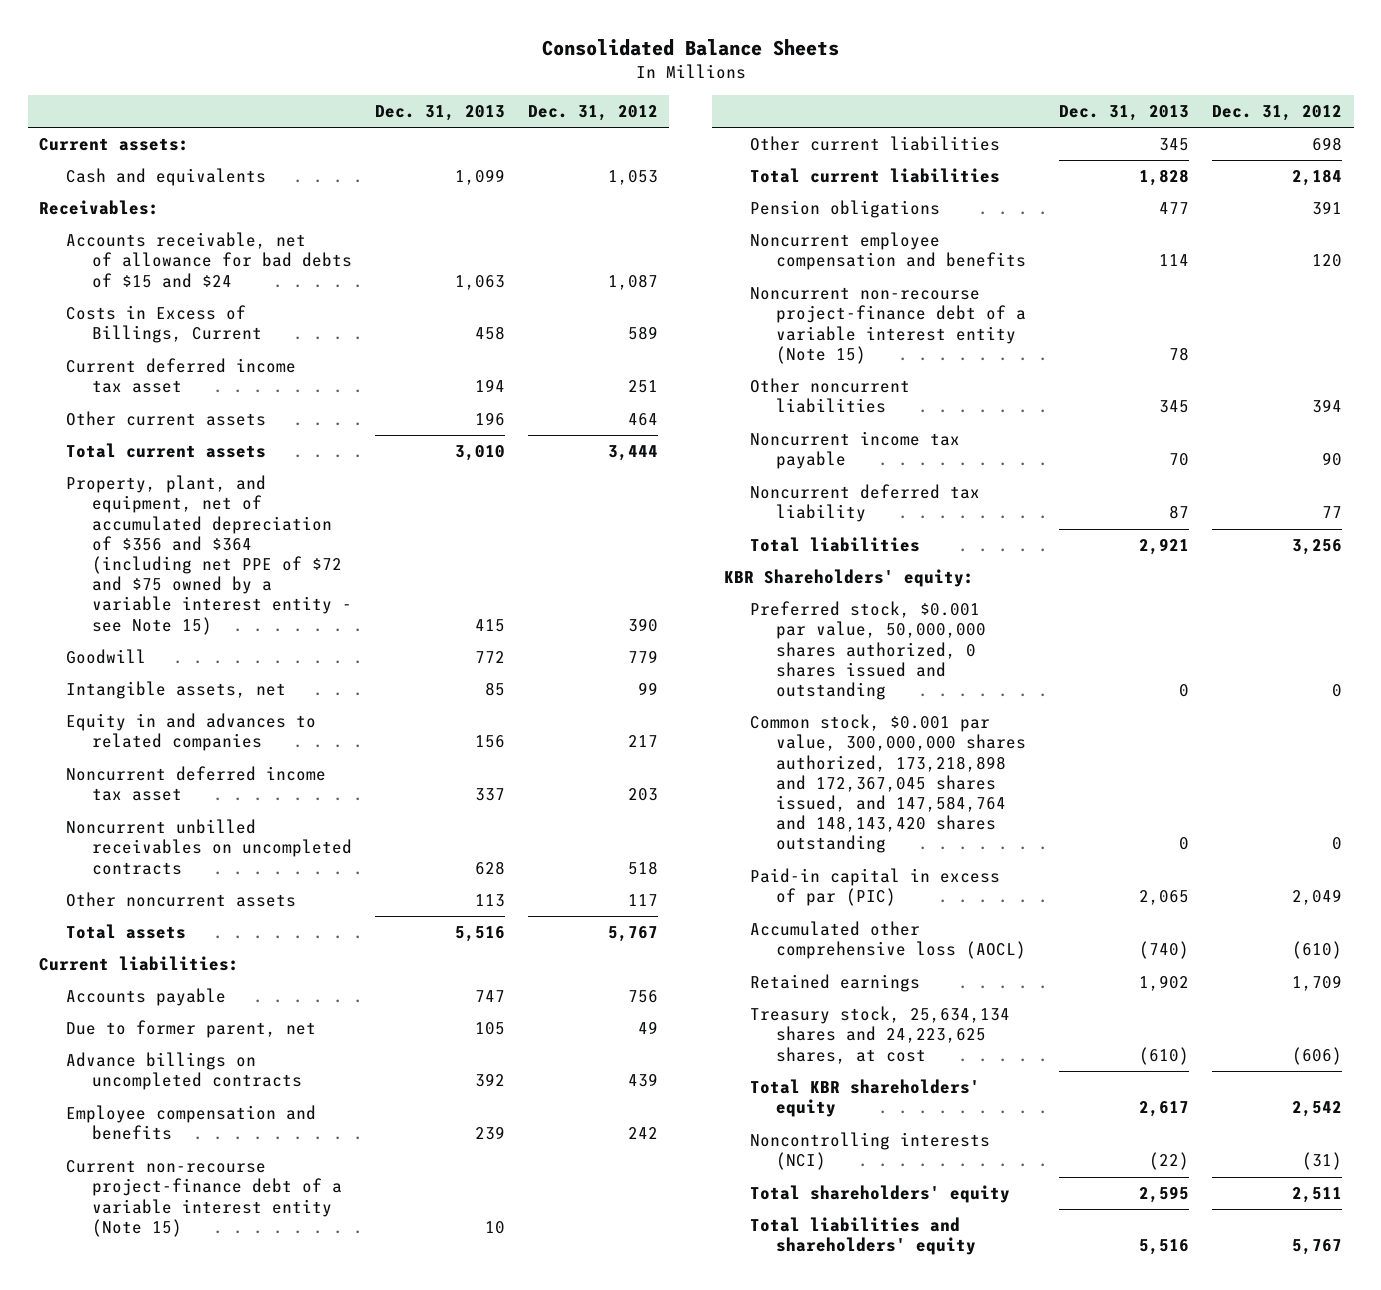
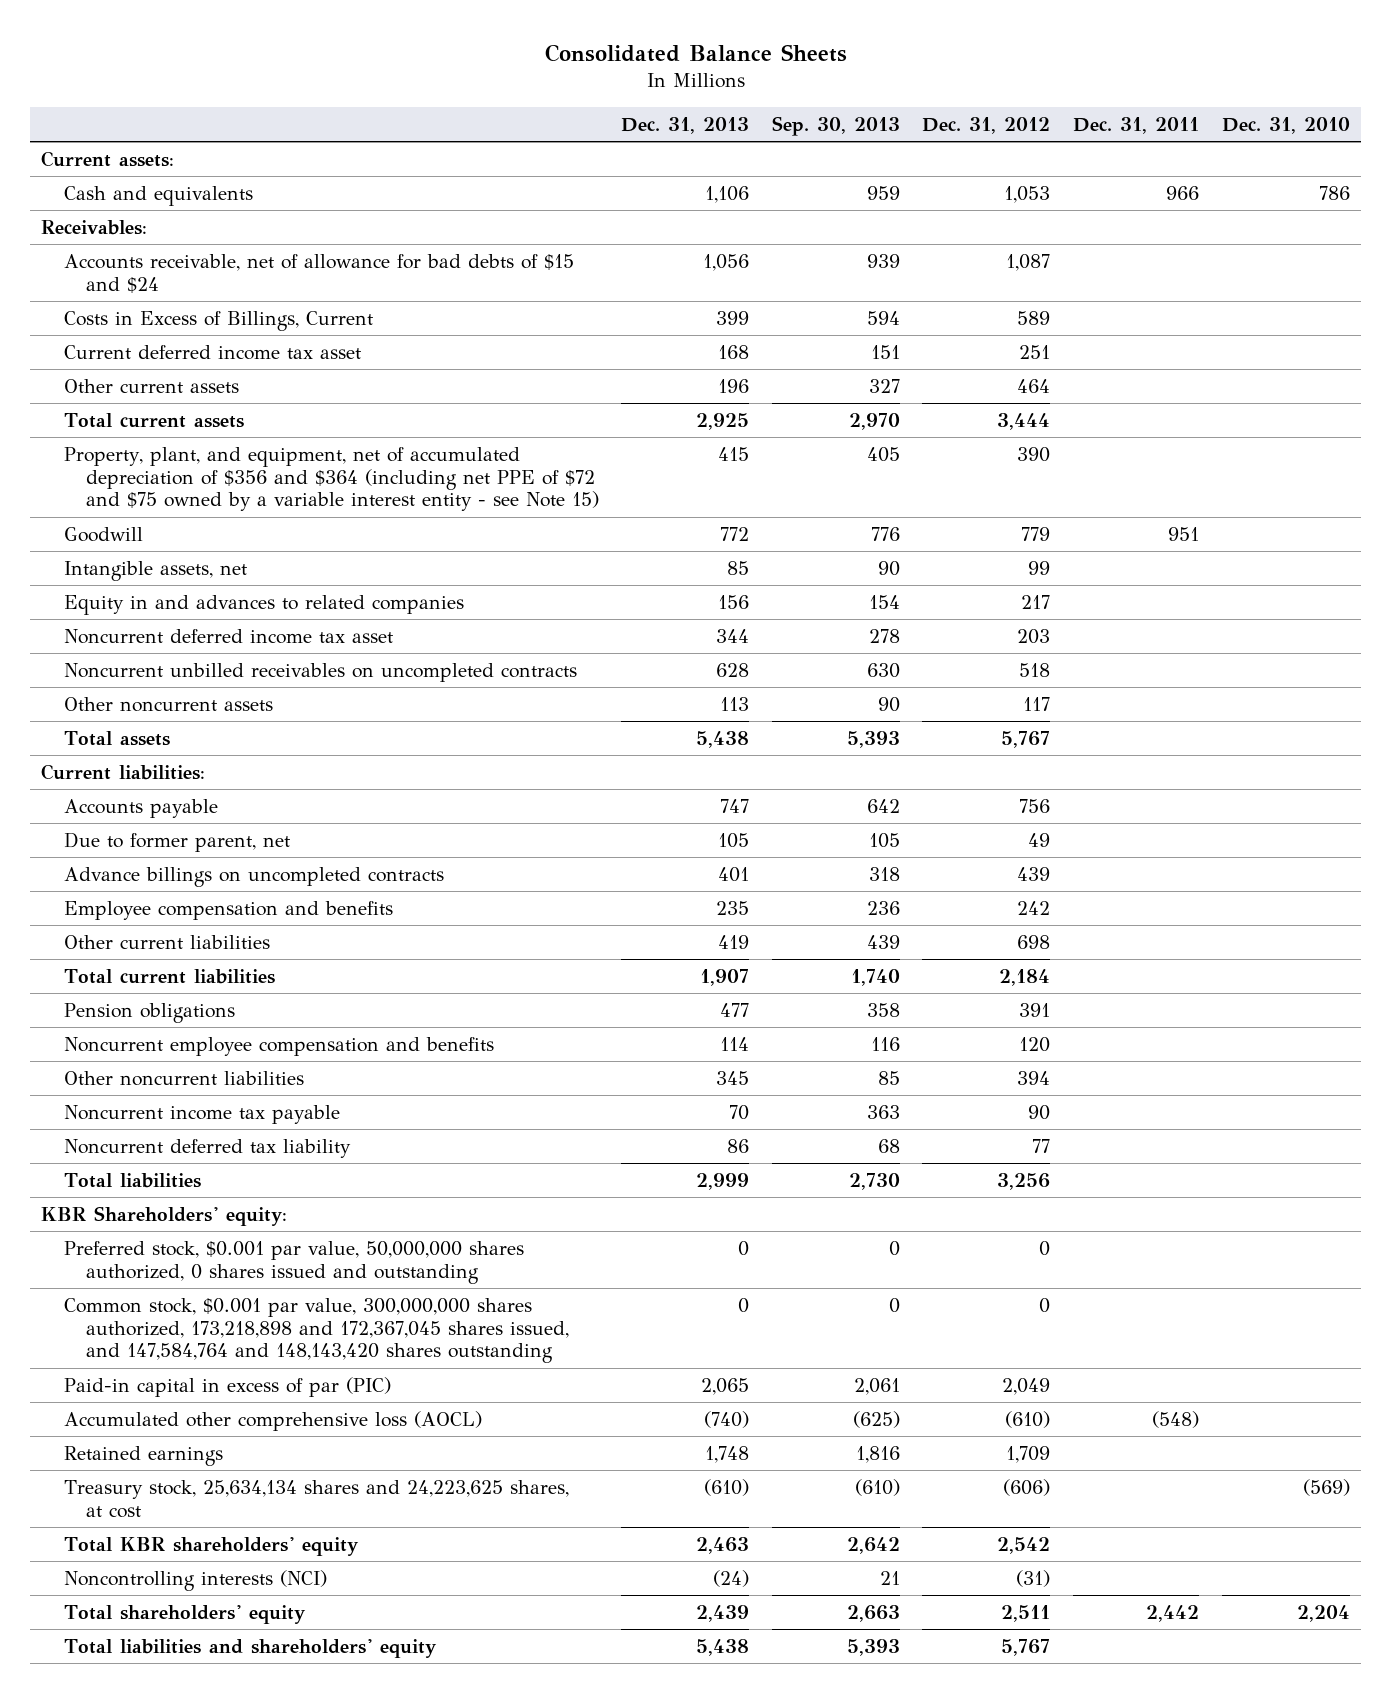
none -> [771,115,900,136] Sep. 30, 2013
none -> [1073,116,1200,134] Dec. 31, 2011
none -> [1221,116,1350,134] Dec. 31, 2010
[454,169,505,186] 1,099 -> [705,185,750,203] 1,106
[454,274,505,290] 1,063 -> [703,253,750,271] 1,056
[474,326,505,341] 458 -> [716,310,750,325] 399
[474,379,505,393] 194 -> [718,344,750,359] 168
[454,445,505,462] 3,010 -> [696,412,750,430] 2,925
[474,788,505,802] 337 -> [716,628,750,643] 344
[454,926,505,943] 5,516 -> [696,730,750,748] 5,438
[65,1160,342,1237] Current non-recourse project-finance debt of a variable interest entity (Note 15) -> none
[474,1073,505,1088] 392 -> [718,866,750,882] 401
[474,1126,505,1141] 239 -> [716,900,750,915] 235
[1159,138,1190,152] 345 -> [718,934,750,949] 419
[1139,169,1190,187] 1,828 -> [700,968,750,986] 1,907
[749,287,1027,364] Noncurrent non-recourse project-finance debt of a variable interest entity (Note 15) -> none
[1169,505,1190,520] 87 -> [727,1138,750,1153] 86
[1139,538,1190,556] 2,921 -> [696,1172,750,1190] 2,999
[1139,975,1190,992] 1,902 -> [705,1445,750,1463] 1,748
[1139,1101,1190,1118] 2,617 -> [696,1536,750,1554] 2,463
[1149,1152,1190,1171] (22) -> [713,1569,750,1587] (24)
[1139,1186,1190,1204] 2,595 -> [696,1604,750,1622] 2,439
[1139,1239,1190,1256] 5,516 -> [696,1638,750,1656] 5,438

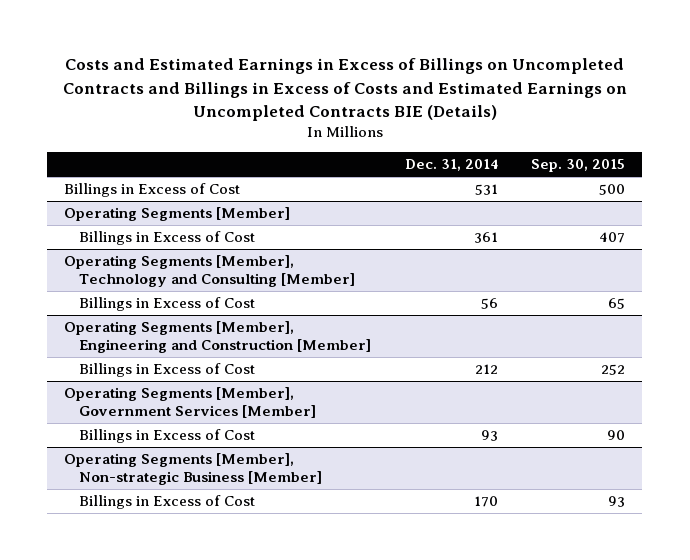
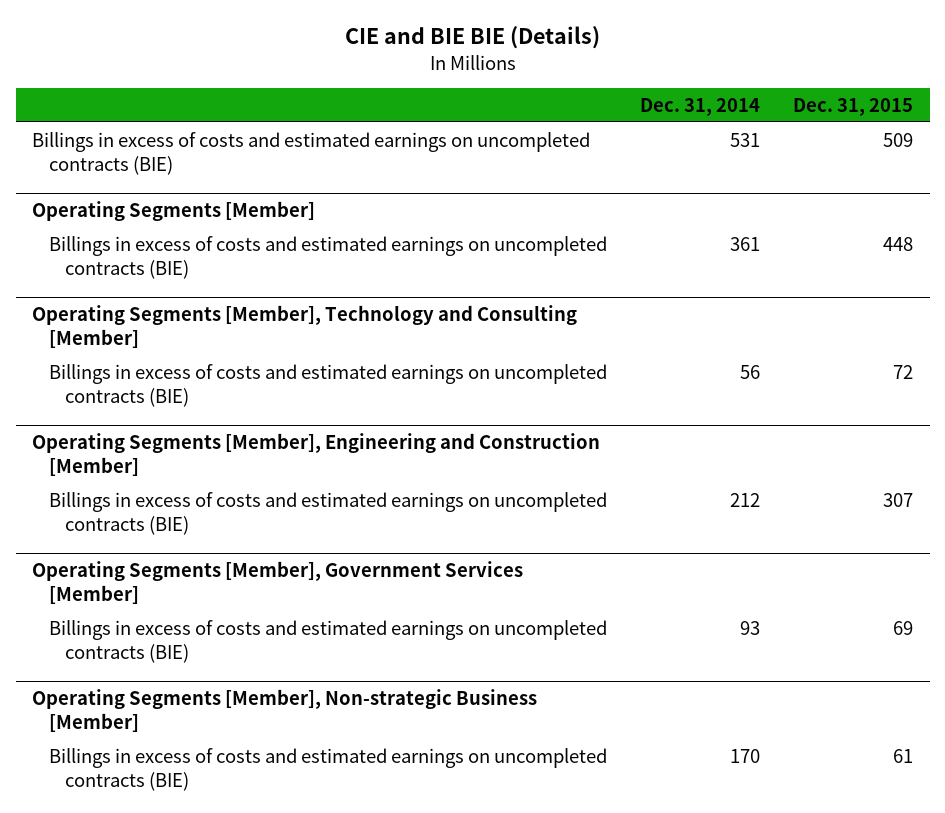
[62,58,627,121] Costs and Estimated Earnings in Excess of Billings on Uncompleted Contracts and Billings in Excess of Costs and Estimated Earnings on Uncompleted Contracts BIE (Details) -> [344,26,600,50] CIE and BIE BIE (Details)
[531,158,626,172] Sep. 30, 2015 -> none
none -> [793,97,914,116] Dec. 31, 2015
[64,183,241,198] Billings in Excess of Cost -> [32,131,591,175] Billings in excess of costs and estimated earnings on uncompleted contracts (BIE)
[78,231,255,246] Billings in Excess of Cost -> [48,235,607,279] Billings in excess of costs and estimated earnings on uncompleted contracts (BIE)
[78,297,255,312] Billings in Excess of Cost -> [48,363,607,407] Billings in excess of costs and estimated earnings on uncompleted contracts (BIE)
[78,363,255,378] Billings in Excess of Cost -> [48,491,607,535] Billings in excess of costs and estimated earnings on uncompleted contracts (BIE)
[78,429,255,444] Billings in Excess of Cost -> [48,619,607,663] Billings in excess of costs and estimated earnings on uncompleted contracts (BIE)
[78,495,255,510] Billings in Excess of Cost -> [48,747,607,791] Billings in excess of costs and estimated earnings on uncompleted contracts (BIE)

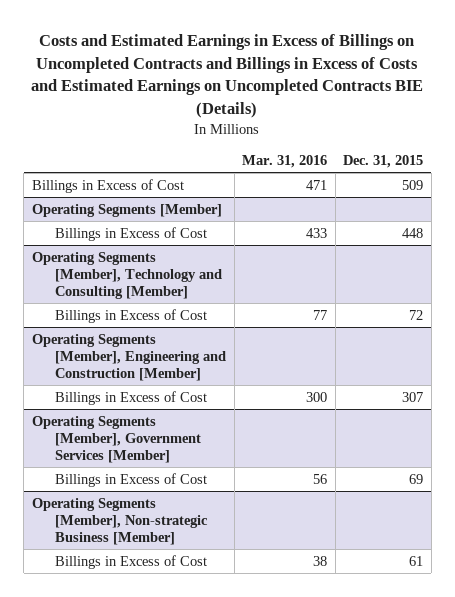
[344,26,600,50] CIE and BIE BIE (Details) -> [31,34,424,118] Costs and Estimated Earnings in Excess of Billings on Uncompleted Contracts and Billings in Excess of Costs and Estimated Earnings on Uncompleted Contracts BIE (Details)
[639,97,760,116] Dec. 31, 2014 -> none
none -> [242,154,328,168] Mar. 31, 2016
[32,131,591,175] Billings in excess of costs and estimated earnings on uncompleted contracts (BIE) -> [31,178,184,193] Billings in Excess of Cost
[48,235,607,279] Billings in excess of costs and estimated earnings on uncompleted contracts (BIE) -> [54,226,207,241] Billings in Excess of Cost
[48,363,607,407] Billings in excess of costs and estimated earnings on uncompleted contracts (BIE) -> [54,308,207,323] Billings in Excess of Cost
[48,491,607,535] Billings in excess of costs and estimated earnings on uncompleted contracts (BIE) -> [54,390,207,405] Billings in Excess of Cost
[48,619,607,663] Billings in excess of costs and estimated earnings on uncompleted contracts (BIE) -> [54,472,207,487] Billings in Excess of Cost
[48,747,607,791] Billings in excess of costs and estimated earnings on uncompleted contracts (BIE) -> [54,554,207,569] Billings in Excess of Cost

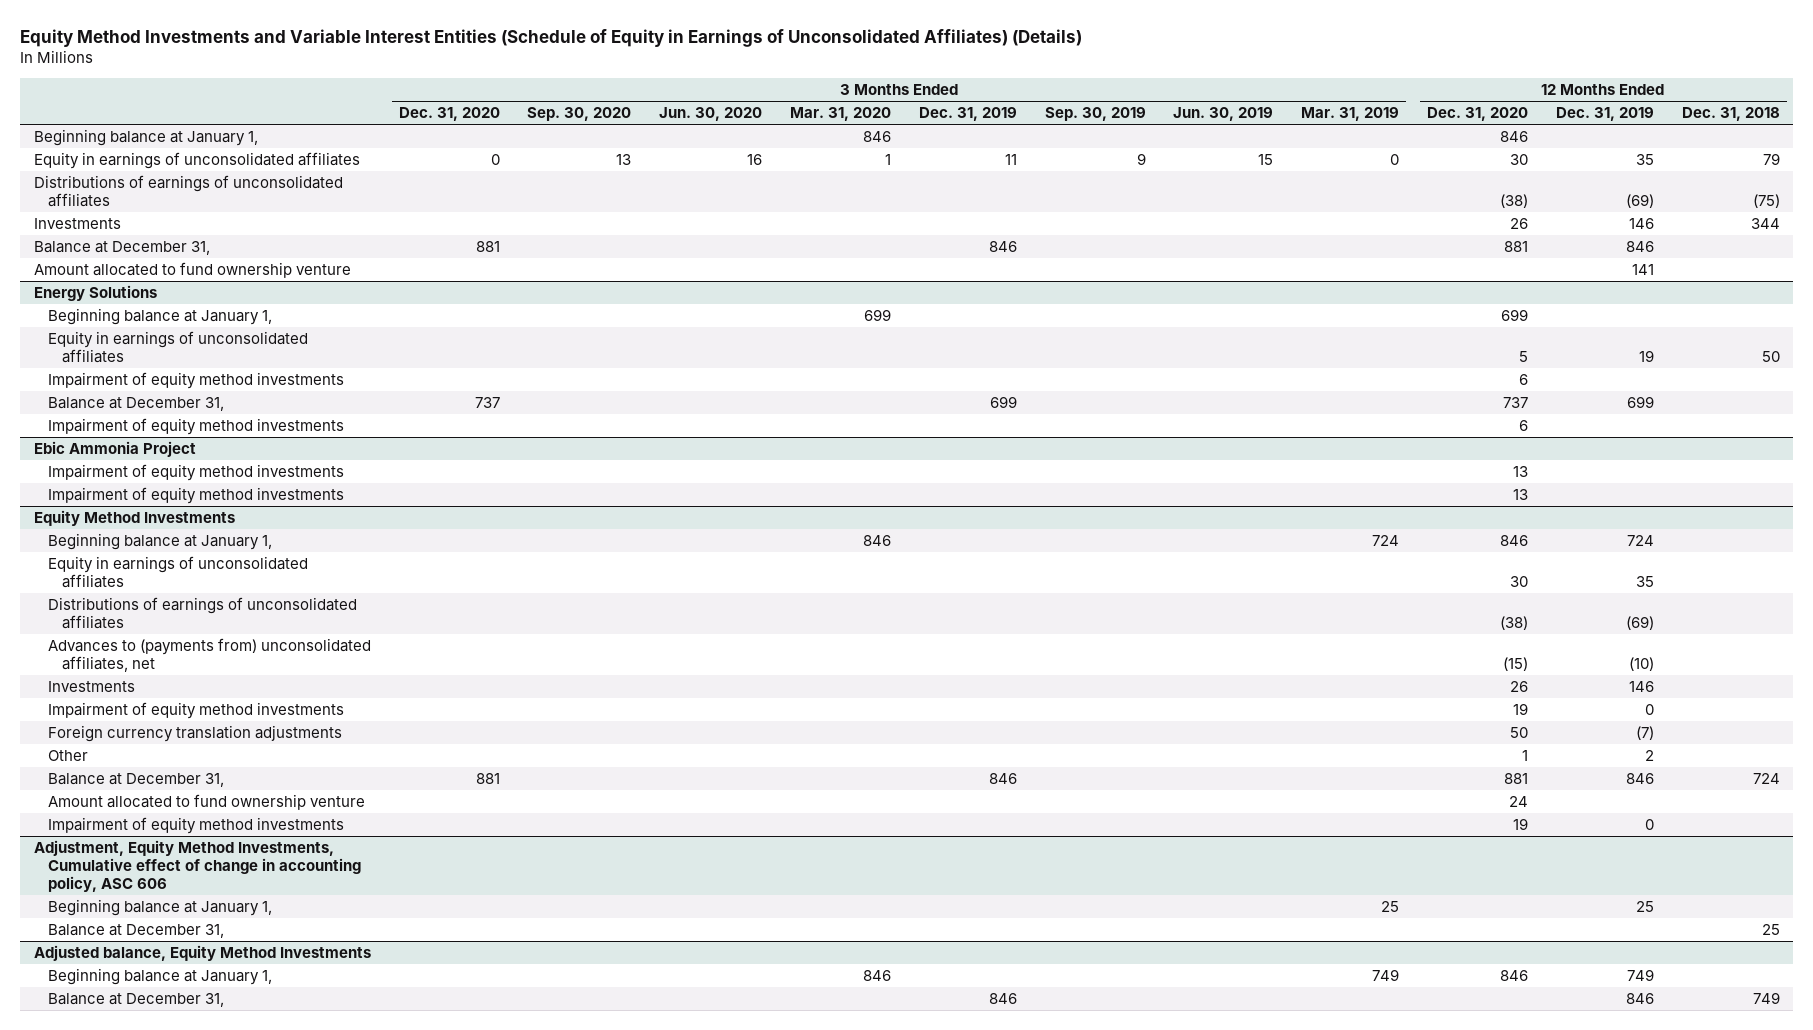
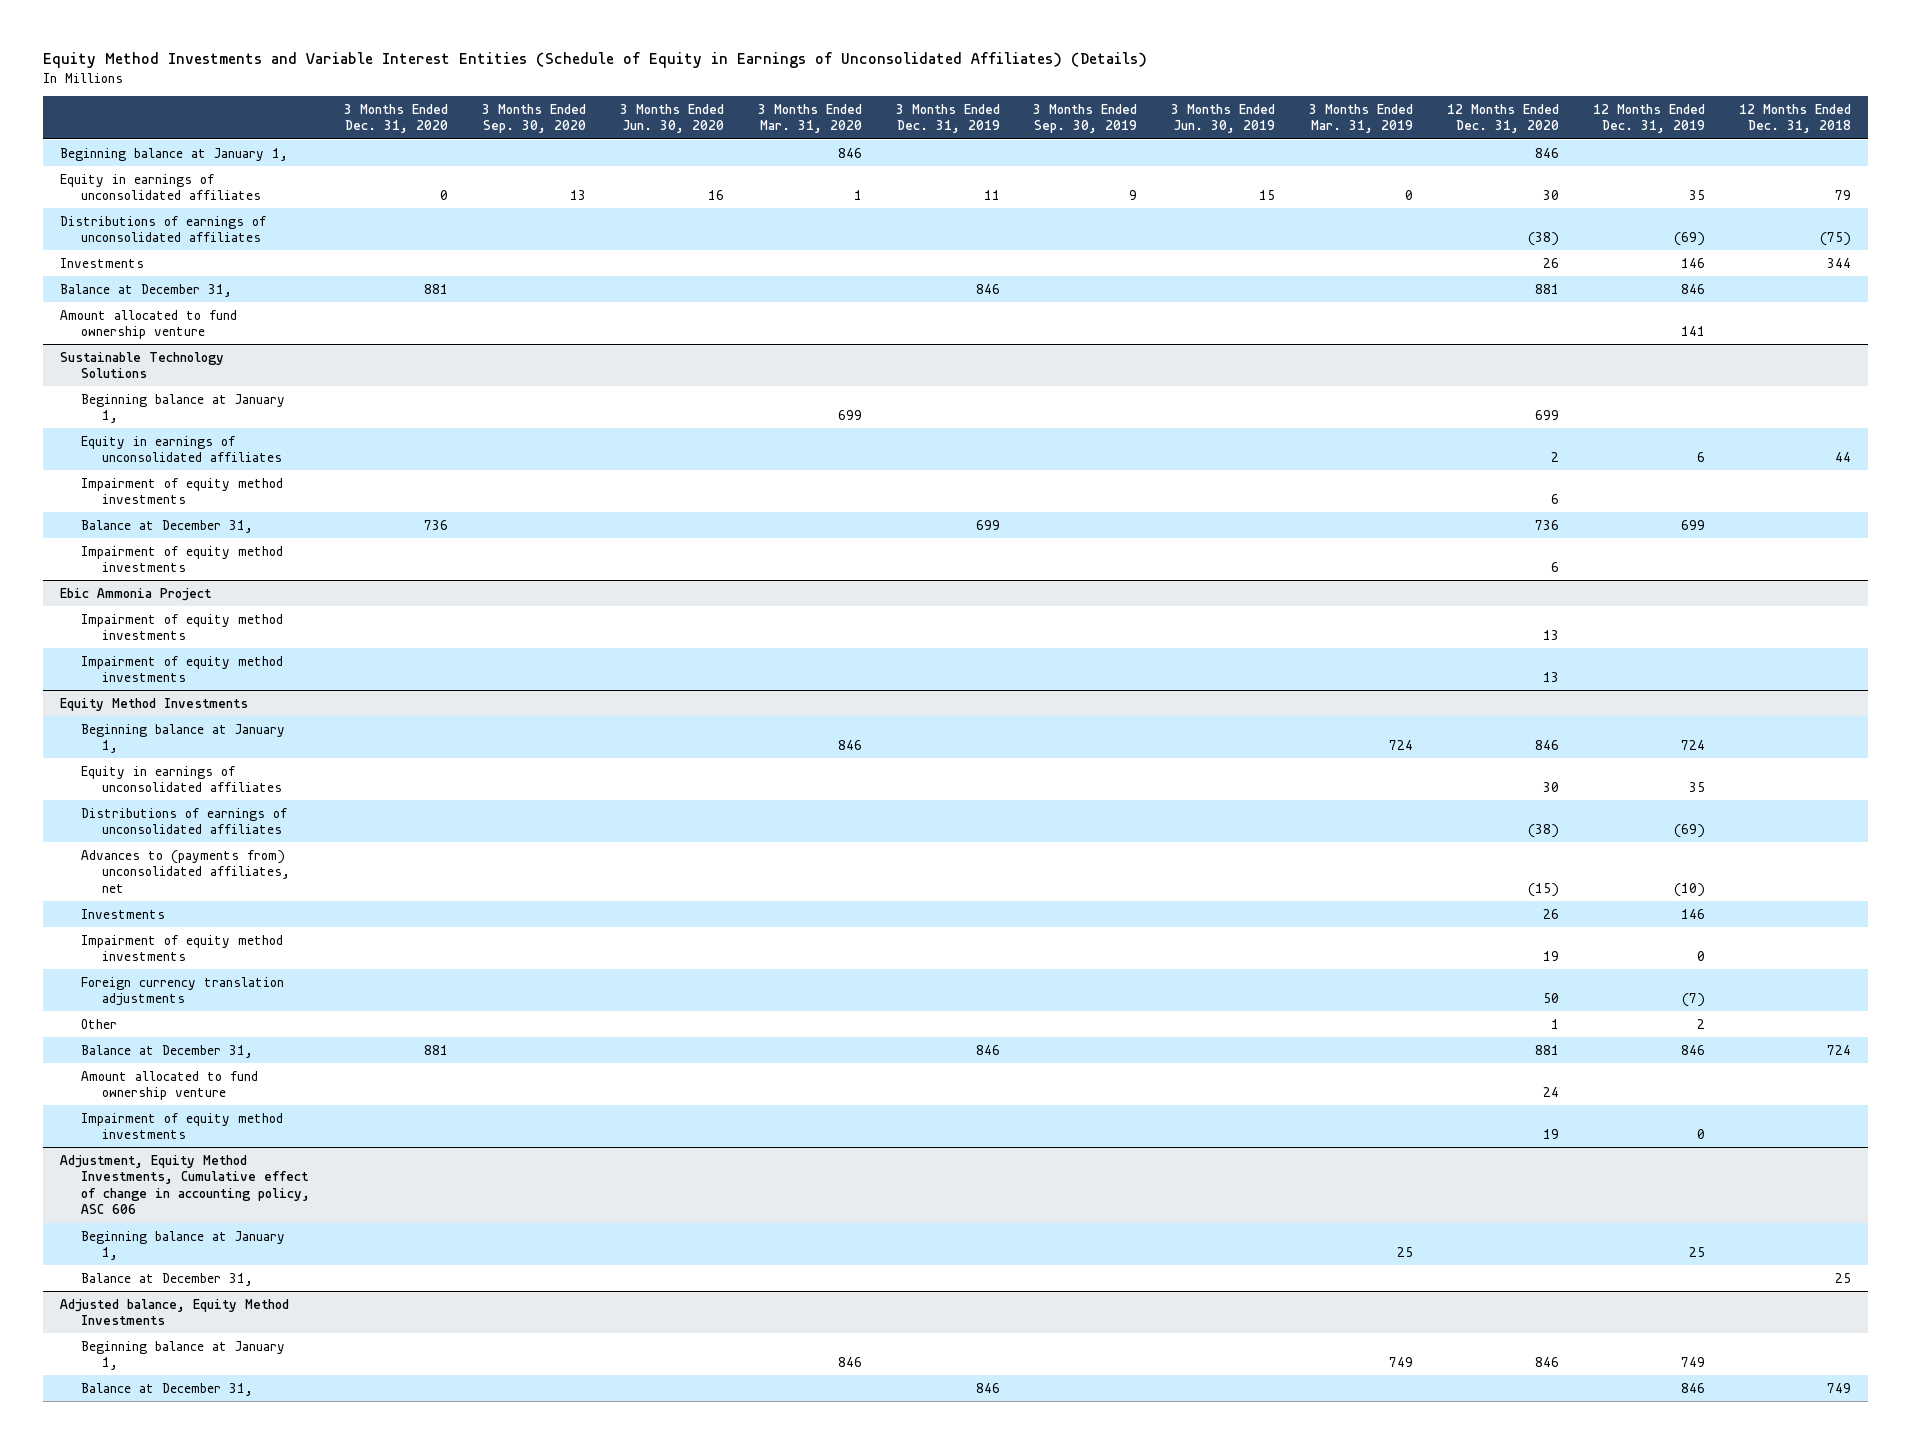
[33,285,157,302] Energy Solutions -> none
none -> [60,351,225,379] Sustainable Technology Solutions
[1519,351,1529,363] 5 -> [1551,452,1560,463] 2
[1638,350,1654,363] 19 -> [1696,452,1705,463] 6
[1761,351,1780,363] 50 -> [1834,452,1851,463] 44
[474,397,500,409] 737 -> [424,519,449,530] 736
[1503,397,1529,409] 737 -> [1535,519,1560,530] 736

